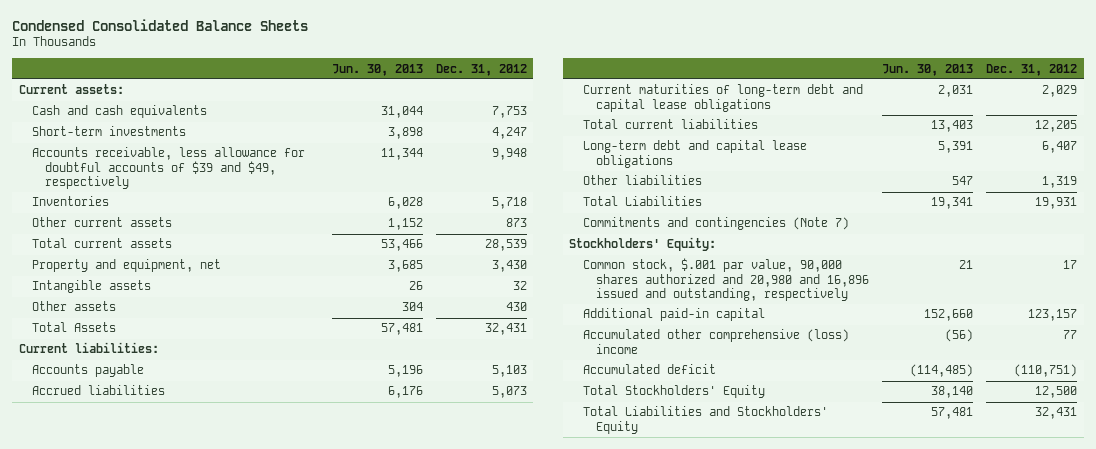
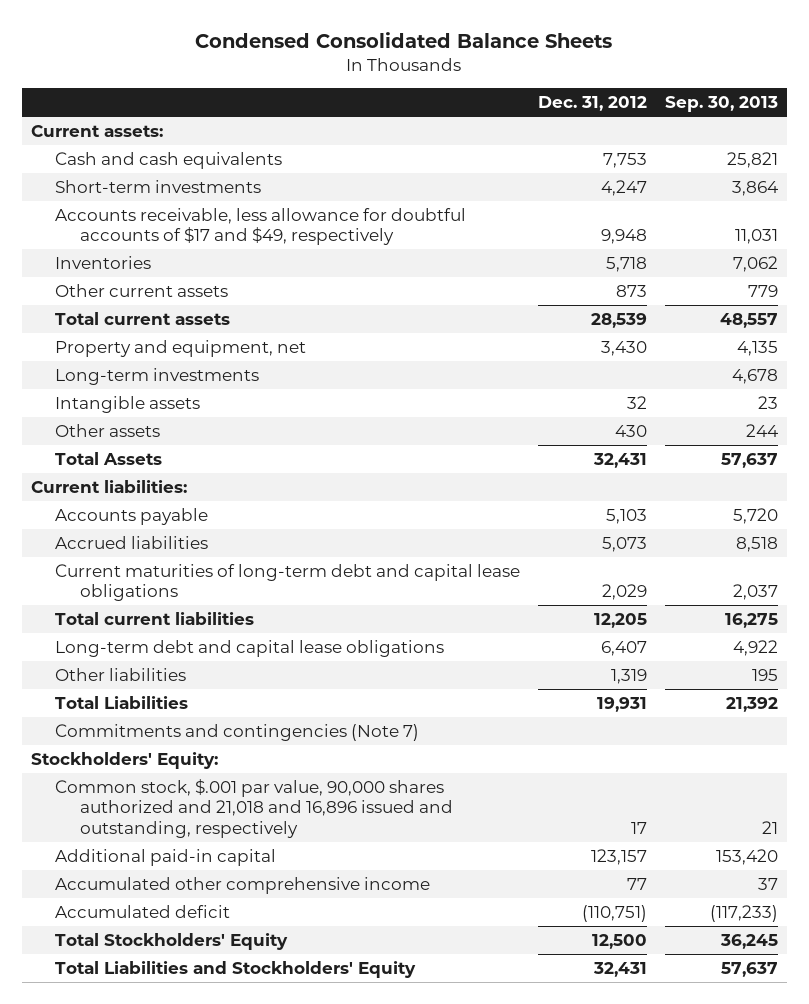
[331,63,423,76] Jun. 30, 2013 -> none
none -> [665,96,779,113] Sep. 30, 2013
[32,147,306,189] Accounts receivable, less allowance for doubtful accounts of $39 and $49, respectively -> [55,208,467,246] Accounts receivable, less allowance for doubtful accounts of $17 and $49, respectively
none -> [55,368,260,386] Long-term investments
[582,258,869,301] Common stock, $.001 par value, 90,000 shares authorized and 20,980 and 16,896 issued and outstanding, respectively -> [55,779,454,838] Common stock, $.001 par value, 90,000 shares authorized and 21,018 and 16,896 issued and outstanding, respectively
[582,329,849,354] Accumulated other comprehensive (loss) income -> [55,877,431,895] Accumulated other comprehensive income

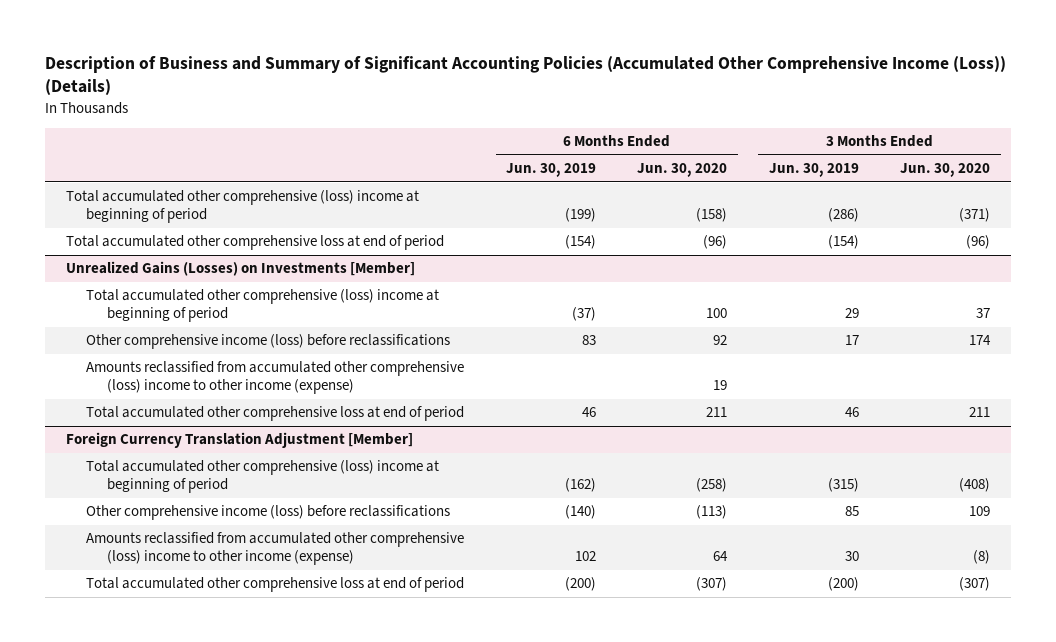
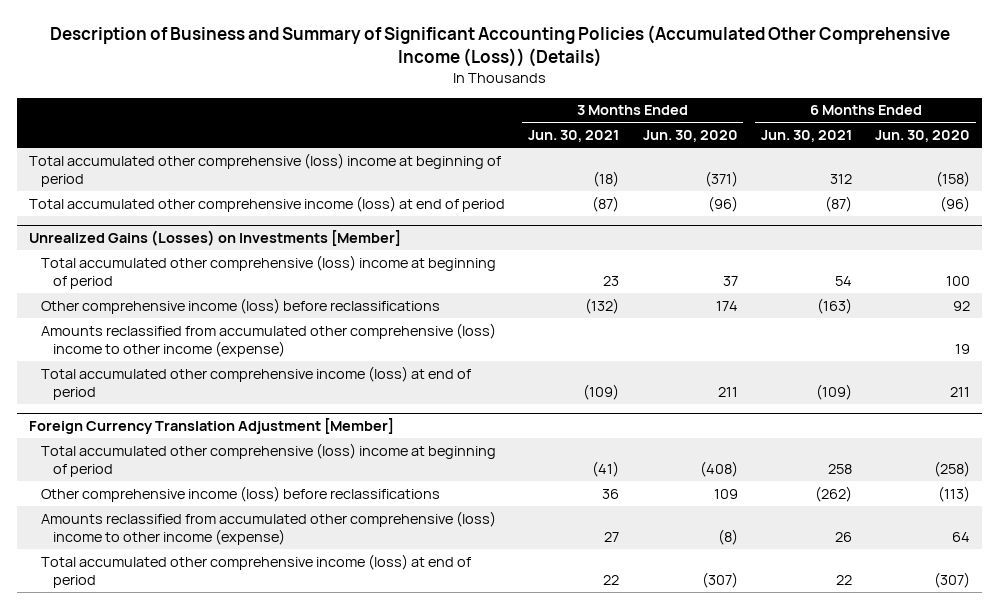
[505,163,596,178] Jun. 30, 2019 -> none
[768,163,859,178] Jun. 30, 2019 -> none
none -> [528,130,620,143] Jun. 30, 2021
none -> [760,130,852,143] Jun. 30, 2021
[65,235,444,251] Total accumulated other comprehensive loss at end of period -> [28,195,505,212] Total accumulated other comprehensive income (loss) at end of period
[86,406,465,422] Total accumulated other comprehensive loss at end of period -> [40,365,471,401] Total accumulated other comprehensive income (loss) at end of period
[86,577,465,593] Total accumulated other comprehensive loss at end of period -> [40,553,471,589] Total accumulated other comprehensive income (loss) at end of period

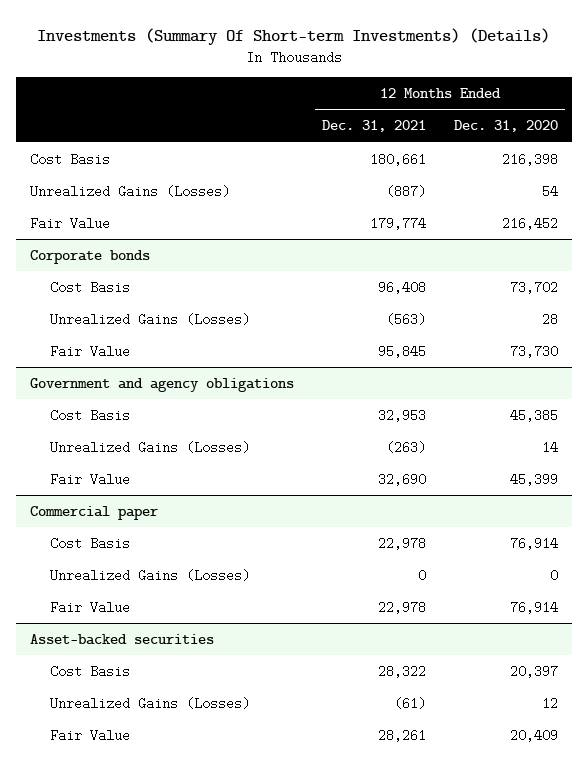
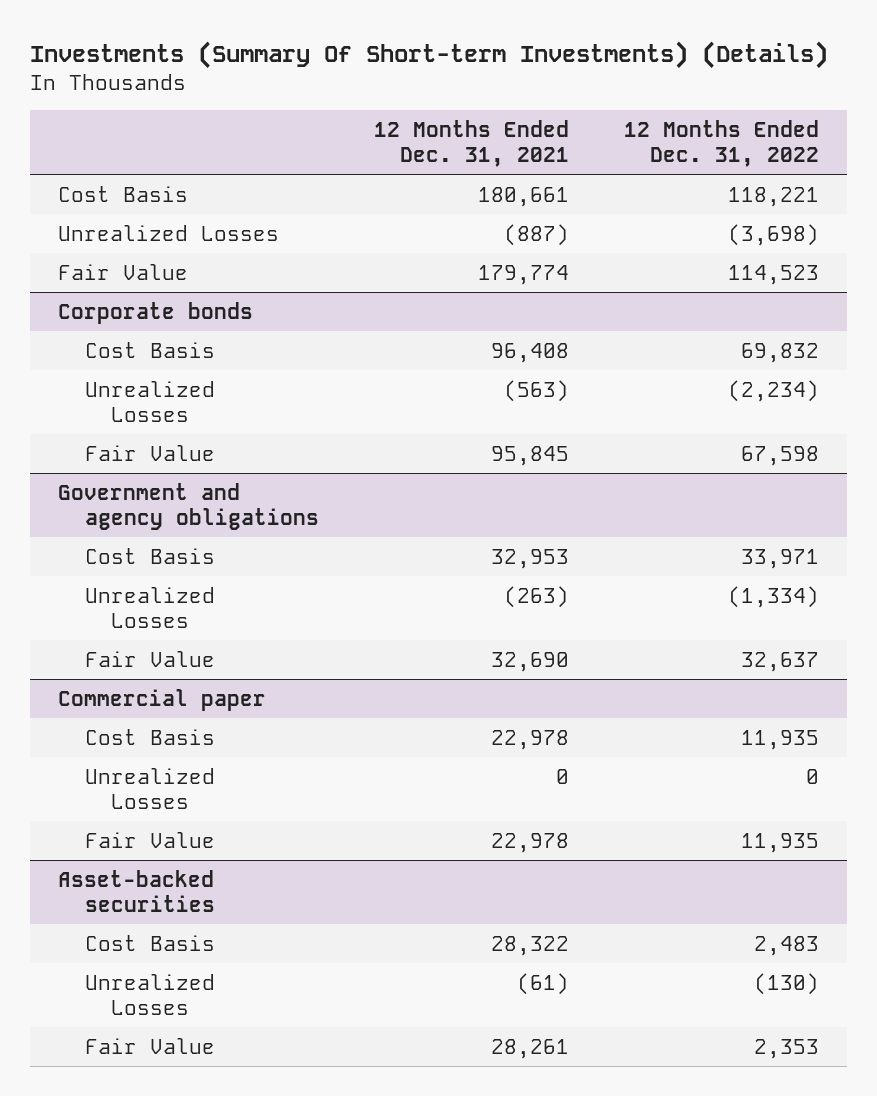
[453,120,558,133] Dec. 31, 2020 -> none
none -> [624,119,820,167] 12 Months Ended Dec. 31, 2022
[30,184,231,198] Unrealized Gains (Losses) -> [58,224,280,241] Unrealized Losses
[49,312,250,326] Unrealized Gains (Losses) -> [84,380,215,422] Unrealized Losses
[49,440,250,454] Unrealized Gains (Losses) -> [84,586,215,628] Unrealized Losses
[49,568,250,582] Unrealized Gains (Losses) -> [84,767,215,809] Unrealized Losses
[49,696,250,710] Unrealized Gains (Losses) -> [84,973,215,1015] Unrealized Losses

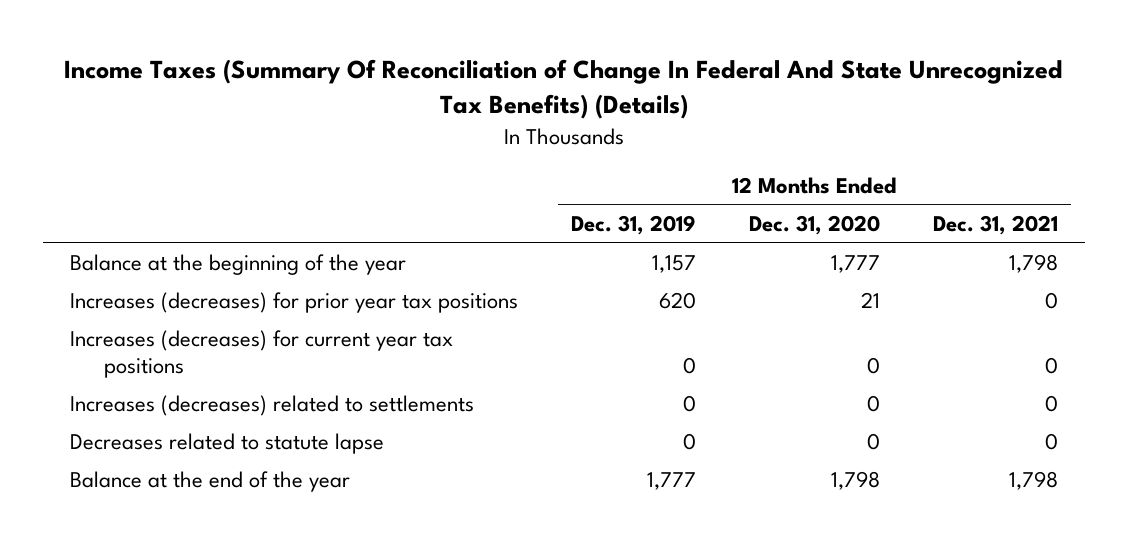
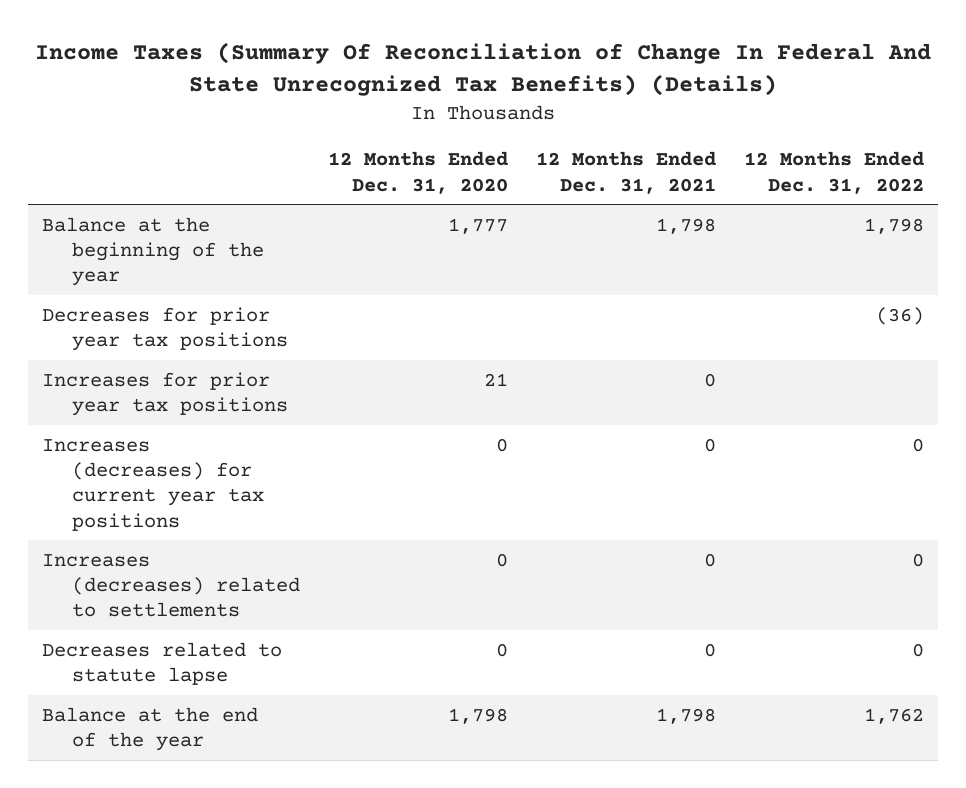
[570,214,696,235] Dec. 31, 2019 -> none
none -> [744,151,925,194] 12 Months Ended Dec. 31, 2022
none -> [41,306,289,351] Decreases for prior year tax positions
[69,292,518,314] Increases (decreases) for prior year tax positions -> [41,371,289,416] Increases for prior year tax positions

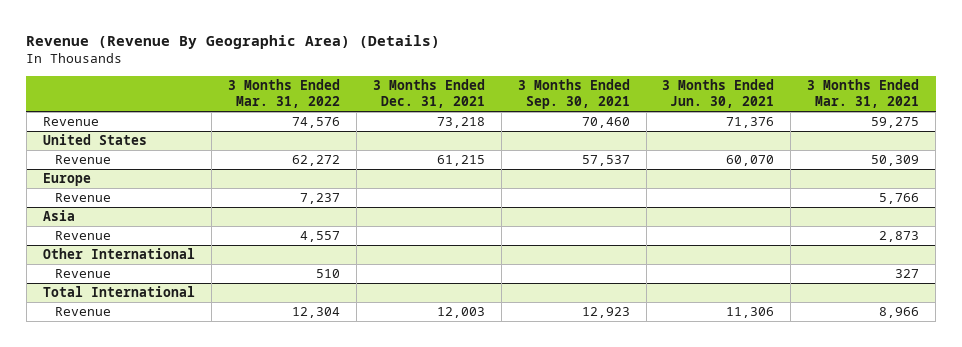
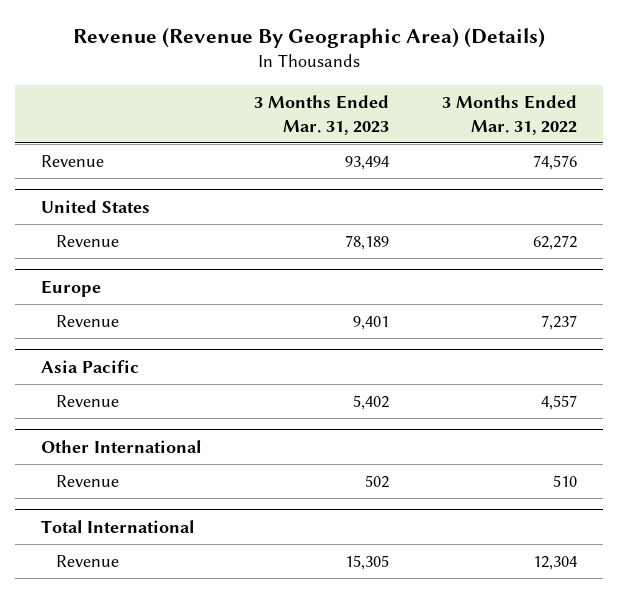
[372,79,485,109] 3 Months Ended Dec. 31, 2021 -> none
[517,79,630,110] 3 Months Ended Sep. 30, 2021 -> none
[662,79,775,109] 3 Months Ended Jun. 30, 2021 -> none
[807,79,920,109] 3 Months Ended Mar. 31, 2021 -> none
none -> [253,95,389,135] 3 Months Ended Mar. 31, 2023
[42,210,75,222] Asia -> [41,359,140,373] Asia Pacific

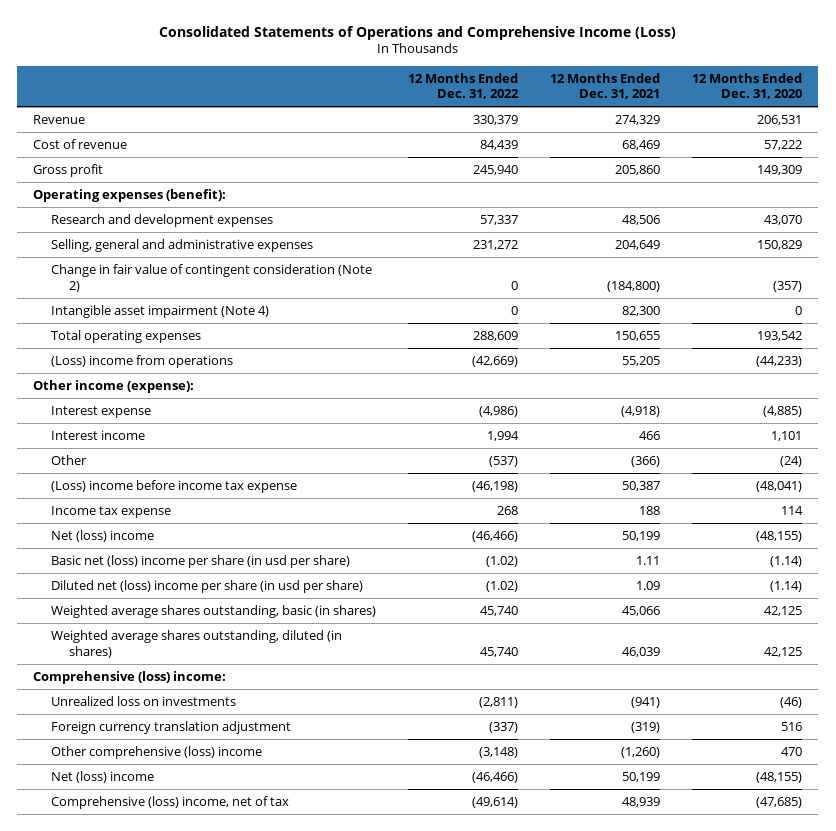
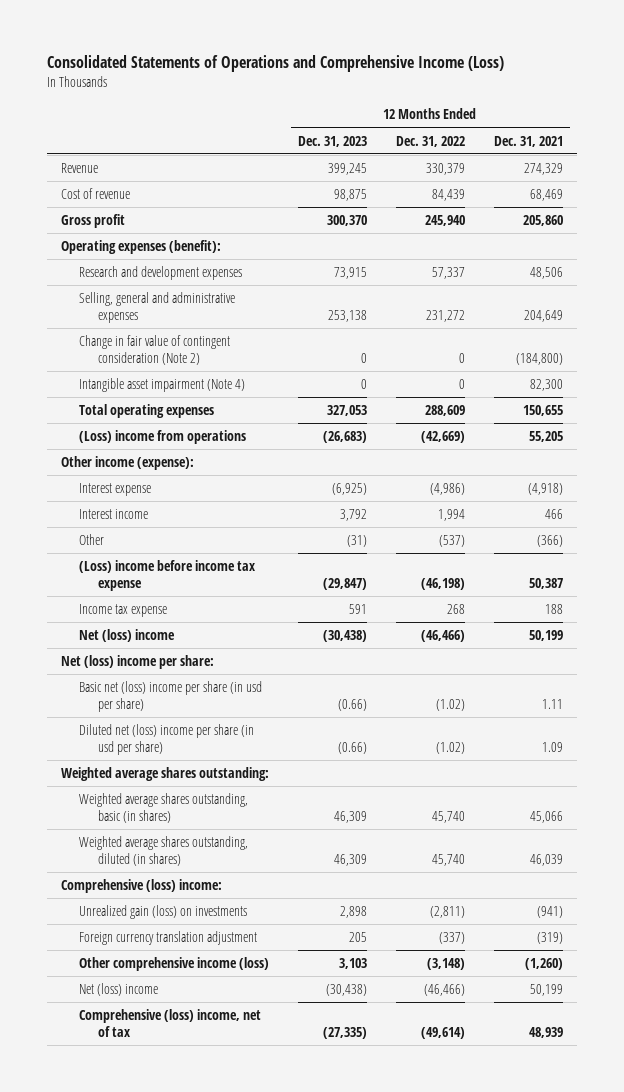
[692,72,803,100] 12 Months Ended Dec. 31, 2020 -> none
none -> [298,135,368,147] Dec. 31, 2023
none -> [61,655,215,670] Net (loss) income per share:
none -> [61,767,270,782] Weighted average shares outstanding:
[51,696,237,707] Unrealized loss on investments -> [79,905,248,920] Unrealized gain (loss) on investments
[51,746,263,760] Other comprehensive (loss) income -> [79,957,270,972] Other comprehensive income (loss)

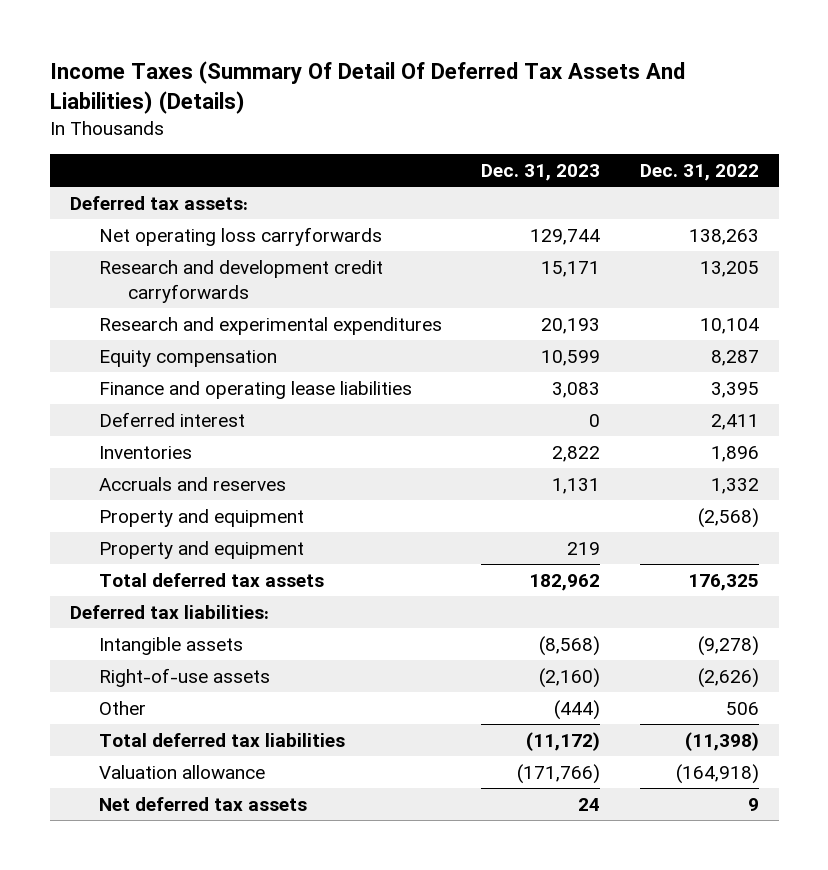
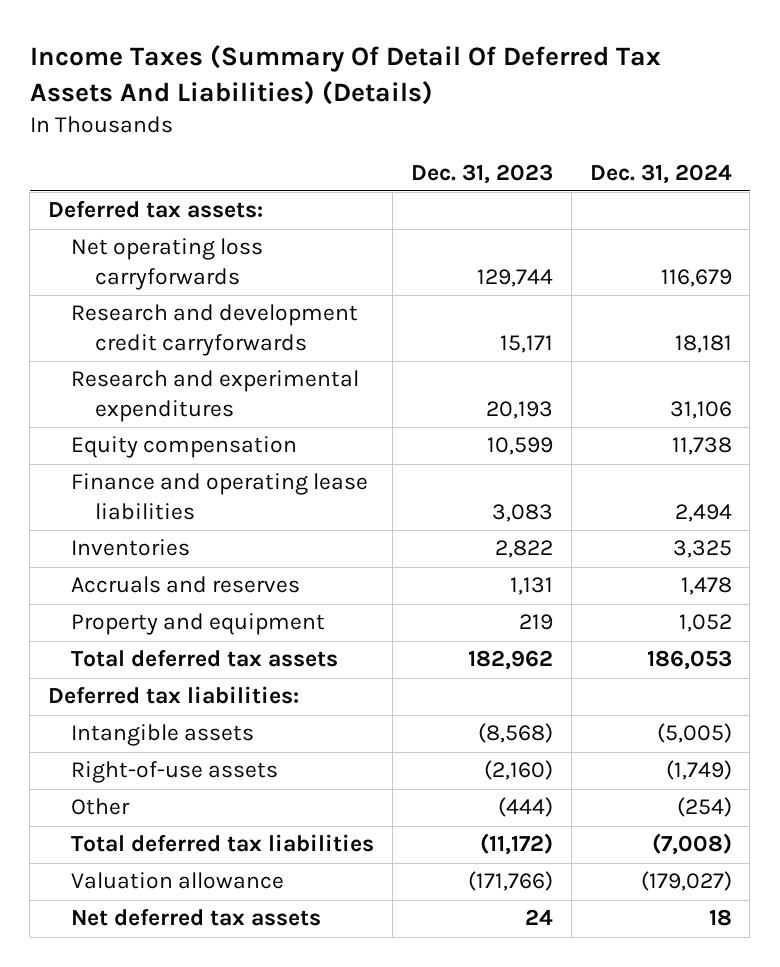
[639,164,759,182] Dec. 31, 2022 -> none
none -> [589,163,732,184] Dec. 31, 2024
[98,411,245,427] Deferred interest -> none
[98,508,304,527] Property and equipment -> none

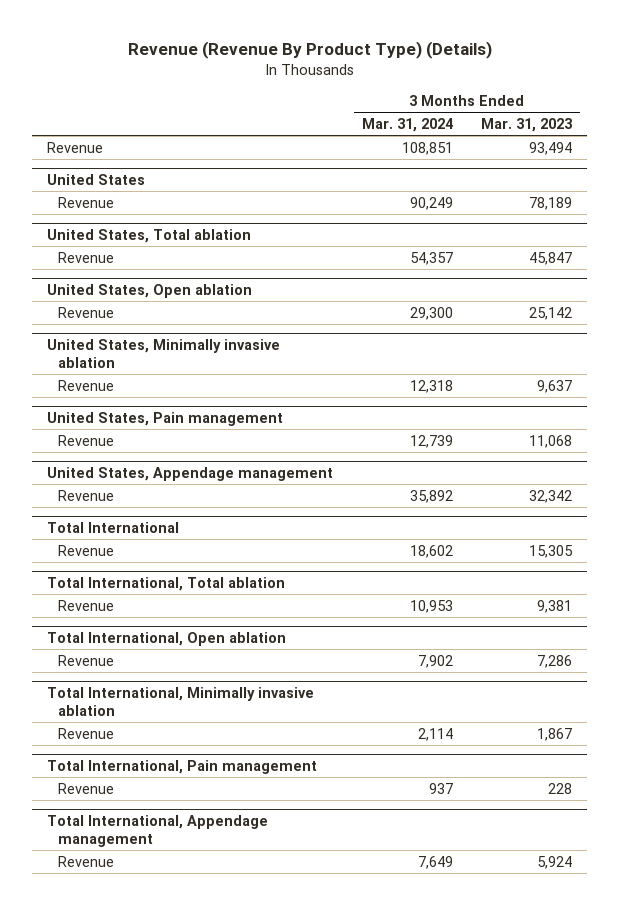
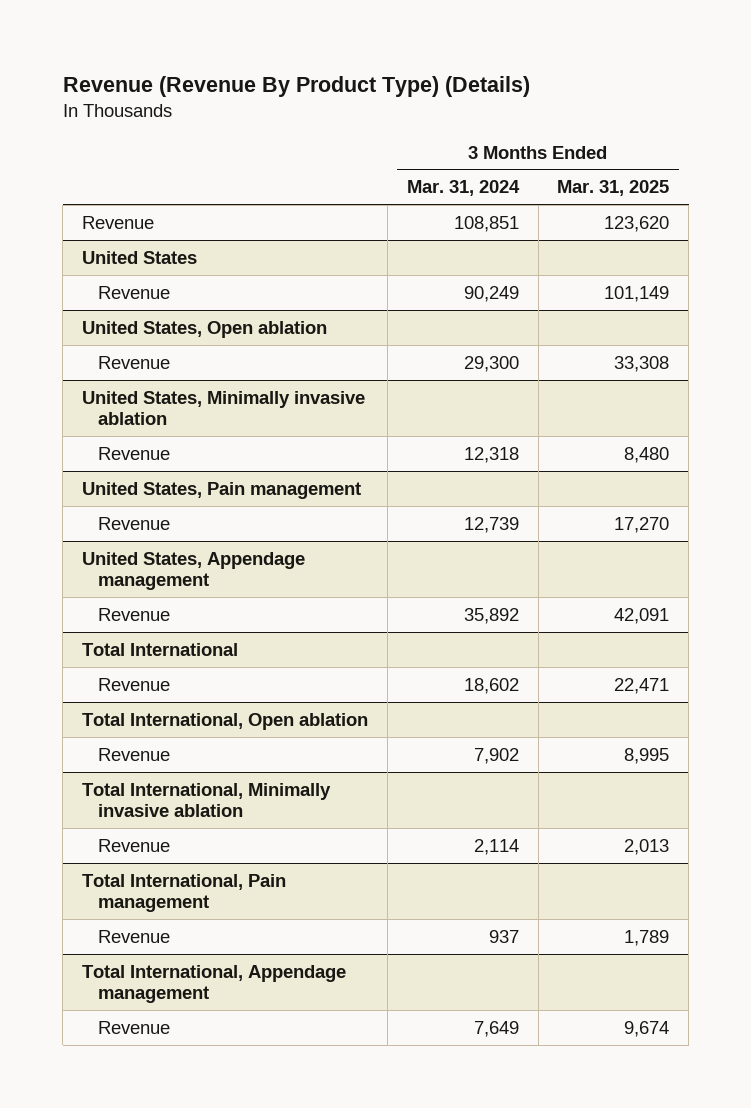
[481,118,573,133] Mar. 31, 2023 -> none
none -> [557,180,670,197] Mar. 31, 2025
[46,228,251,243] United States, Total ablation -> none
[57,251,114,263] Revenue -> none
[46,576,285,591] Total International, Total ablation -> none
[57,599,114,611] Revenue -> none

